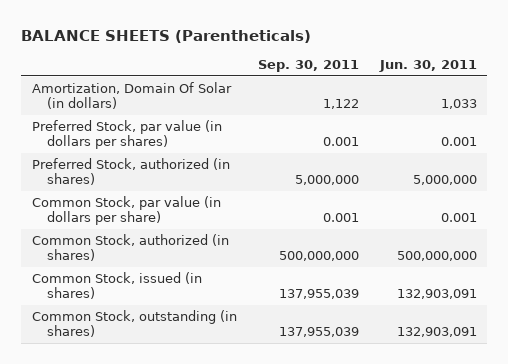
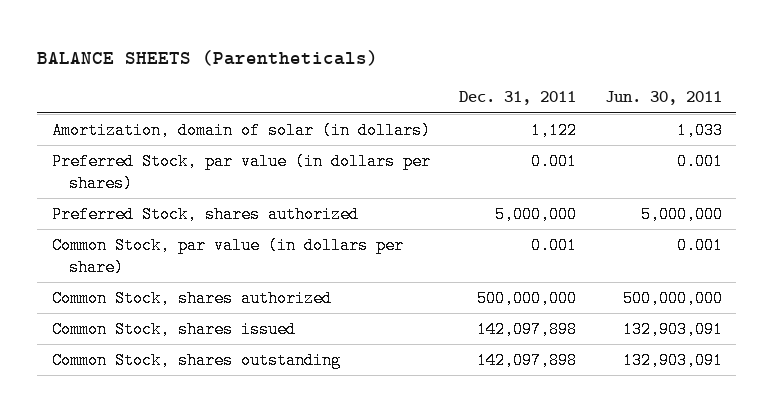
[257,59,359,72] Sep. 30, 2011 -> none
none -> [458,91,576,106] Dec. 31, 2011
[31,81,232,110] Amortization, Domain Of Solar (in dollars) -> [51,122,431,140] Amortization, domain of solar (in dollars)
[31,157,230,186] Preferred Stock, authorized (in shares) -> [51,206,359,224] Preferred Stock, shares authorized
[31,233,229,262] Common Stock, authorized (in shares) -> [51,290,332,308] Common Stock, shares authorized
[31,271,202,300] Common Stock, issued (in shares) -> [51,321,296,339] Common Stock, shares issued
[31,309,237,338] Common Stock, outstanding (in shares) -> [51,352,341,370] Common Stock, shares outstanding

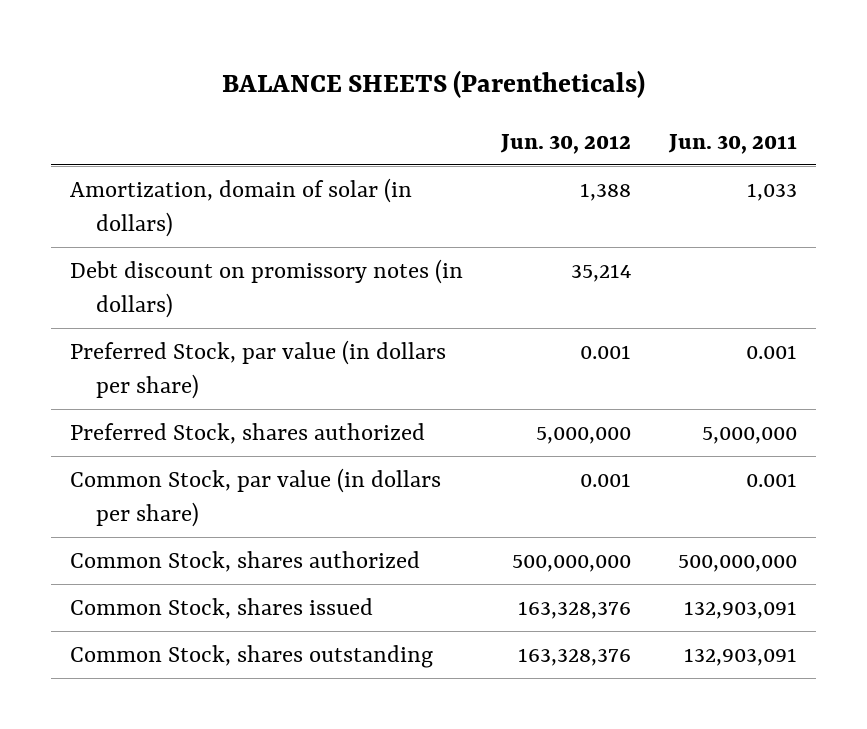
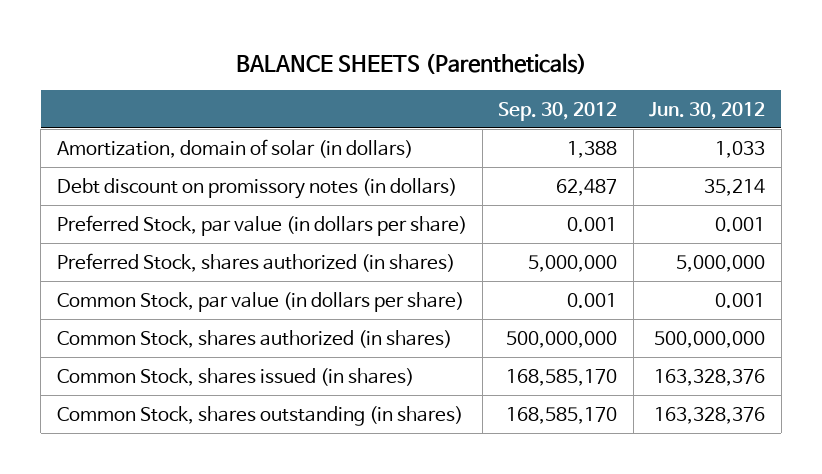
[667,133,797,154] Jun. 30, 2011 -> none
none -> [498,101,618,121] Sep. 30, 2012
[580,182,632,201] 1,388 -> [715,140,766,158] 1,033
[70,422,426,444] Preferred Stock, shares authorized -> [56,252,455,272] Preferred Stock, shares authorized (in shares)
[70,550,421,572] Common Stock, shares authorized -> [56,329,452,348] Common Stock, shares authorized (in shares)
[70,597,374,619] Common Stock, shares issued -> [56,367,414,386] Common Stock, shares issued (in shares)
[70,644,434,668] Common Stock, shares outstanding -> [56,405,463,426] Common Stock, shares outstanding (in shares)

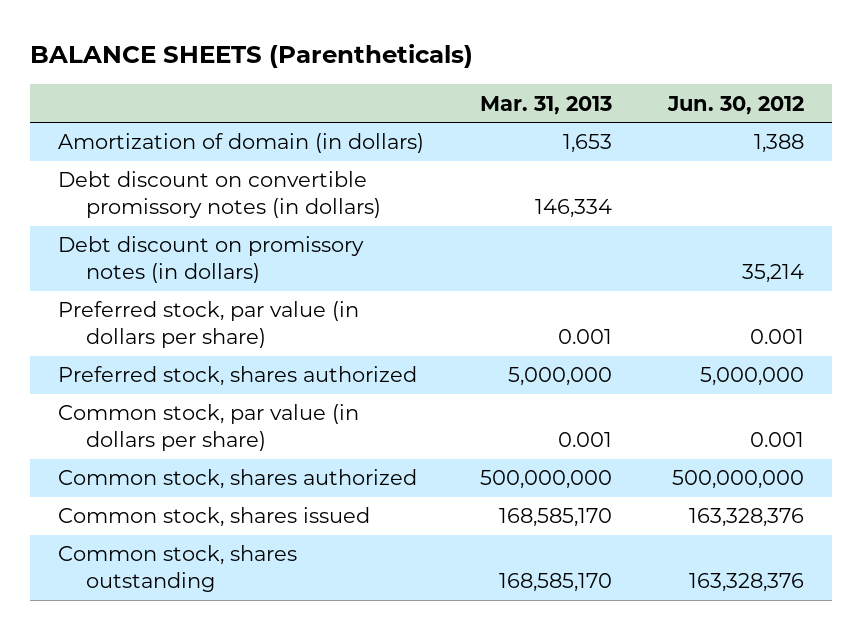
[498,101,618,121] Sep. 30, 2012 -> none
none -> [480,95,613,115] Mar. 31, 2013
[56,138,413,158] Amortization, domain of solar (in dollars) -> [58,133,425,154] Amortization of domain (in dollars)
[715,140,766,158] 1,033 -> [753,134,804,154] 1,388
none -> [58,171,382,219] Debt discount on convertible promissory notes (in dollars)
[56,214,467,236] Preferred Stock, par value (in dollars per share) -> [58,301,360,349] Preferred stock, par value (in dollars per share)
[56,252,455,272] Preferred Stock, shares authorized (in shares) -> [58,366,418,387] Preferred stock, shares authorized
[56,291,464,312] Common Stock, par value (in dollars per share) -> [58,404,360,452] Common stock, par value (in dollars per share)
[56,329,452,348] Common Stock, shares authorized (in shares) -> [58,469,418,490] Common stock, shares authorized
[56,367,414,386] Common Stock, shares issued (in shares) -> [58,507,371,528] Common stock, shares issued
[56,405,463,426] Common Stock, shares outstanding (in shares) -> [58,545,298,593] Common stock, shares outstanding

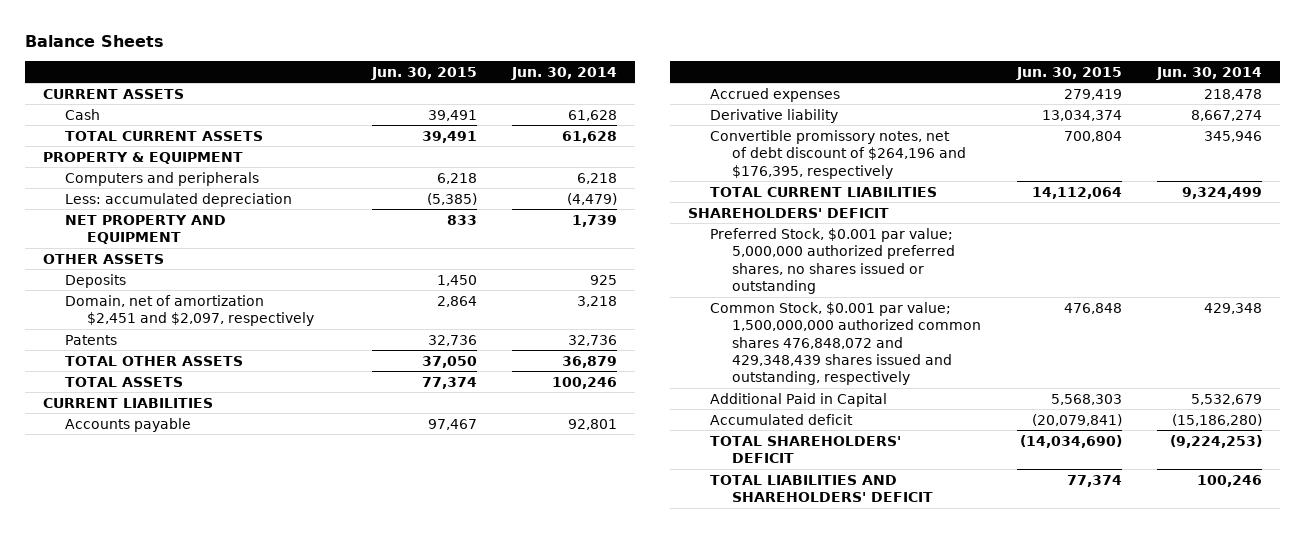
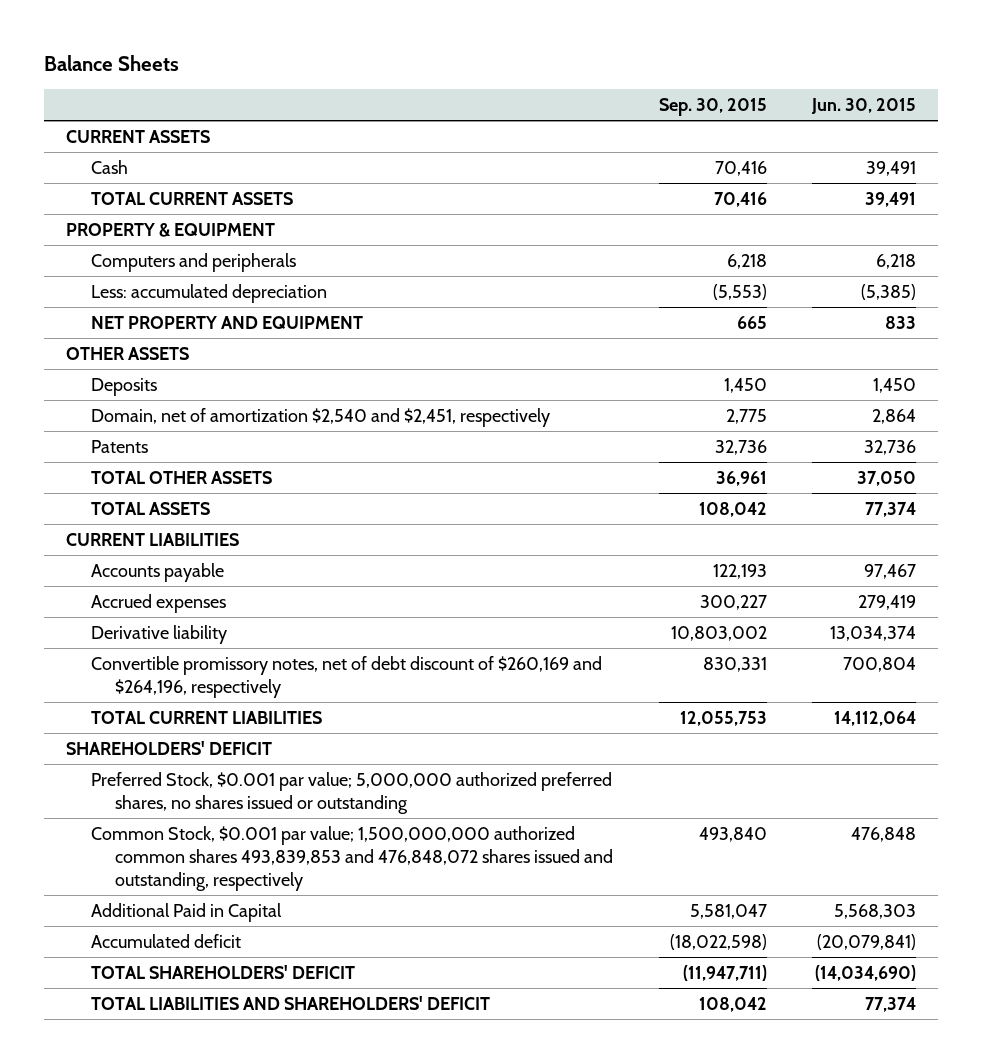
[511,66,618,80] Jun. 30, 2014 -> none
none -> [658,97,767,116] Sep. 30, 2015
[64,294,314,327] Domain, net of amortization $2,451 and $2,097, respectively -> [90,407,550,427] Domain, net of amortization $2,540 and $2,451, respectively
[710,129,966,179] Convertible promissory notes, net of debt discount of $264,196 and $176,395, respectively -> [90,655,602,698] Convertible promissory notes, net of debt discount of $260,169 and $264,196, respectively
[710,301,981,386] Common Stock, $0.001 par value; 1,500,000,000 authorized common shares 476,848,072 and 429,348,439 shares issued and outstanding, respectively -> [90,825,614,891] Common Stock, $0.001 par value; 1,500,000,000 authorized common shares 493,839,853 and 476,848,072 shares issued and outstanding, respectively

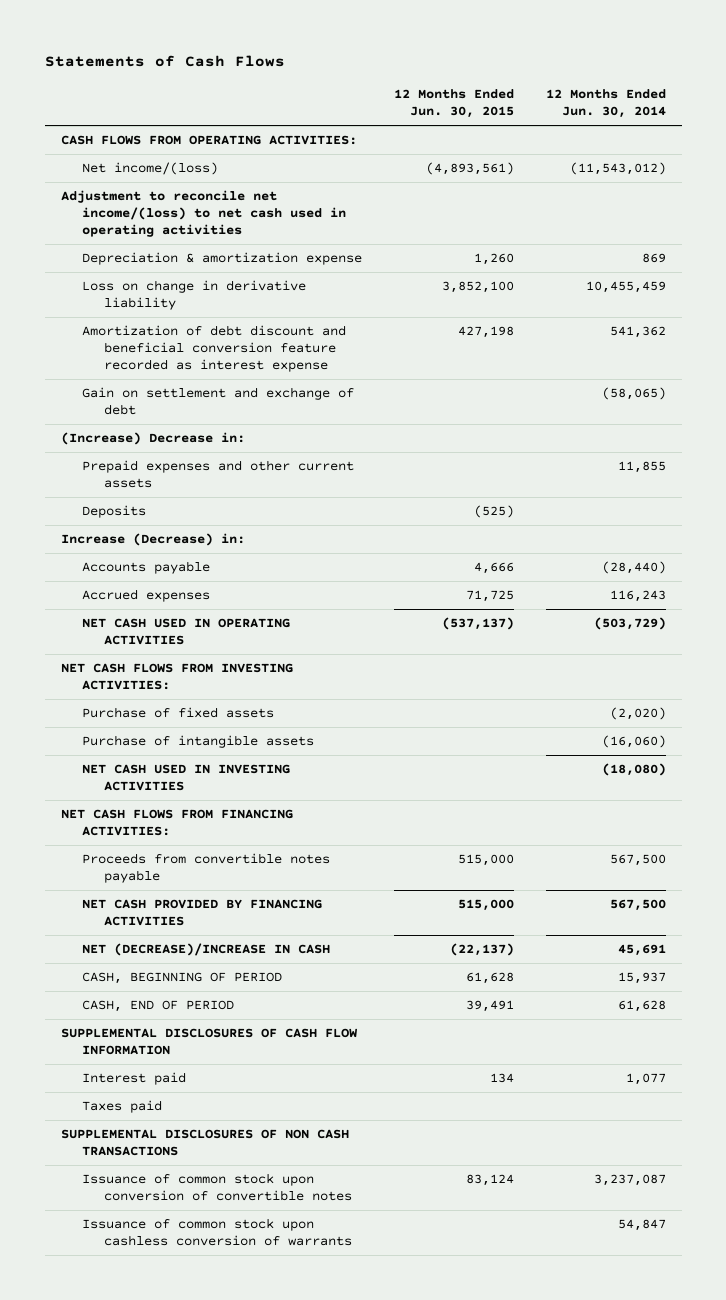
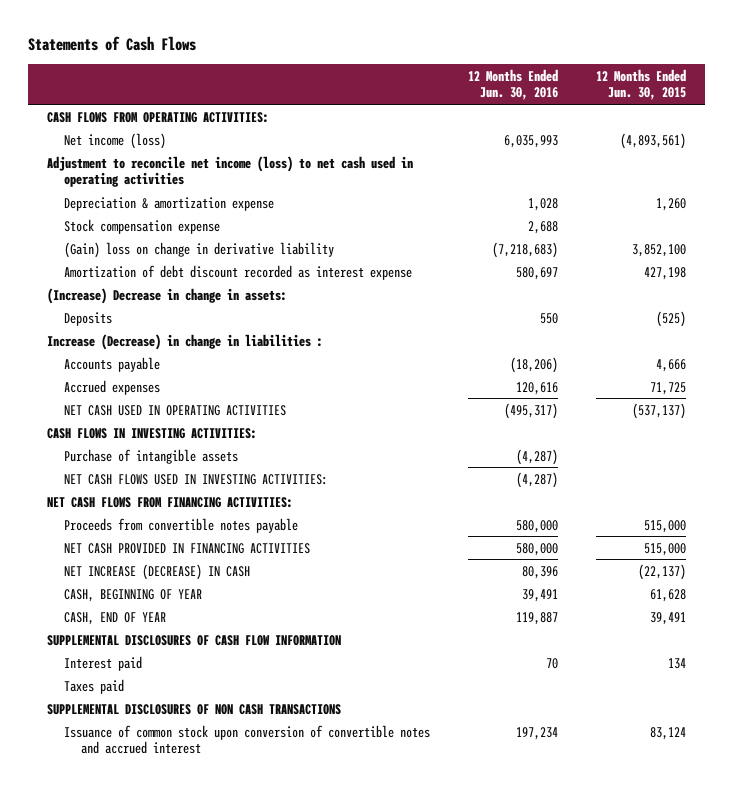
[545,89,666,119] 12 Months Ended Jun. 30, 2014 -> none
none -> [468,68,559,101] 12 Months Ended Jun. 30, 2016
[82,162,219,176] Net income/(loss) -> [64,132,167,149] Net income (loss)
[60,190,347,238] Adjustment to reconcile net income/(loss) to net cash used in operating activities -> [46,155,413,188] Adjustment to reconcile net income (loss) to net cash used in operating activities
[82,387,355,416] Gain on settlement and exchange of debt -> none
[82,460,355,489] Prepaid expenses and other current assets -> none
none -> [64,218,221,234] Stock compensation expense
[82,280,307,311] Loss on change in derivative liability -> [64,241,335,258] (Gain) loss on change in derivative liability
[82,325,347,373] Amortization of debt discount and beneficial conversion feature recorded as interest expense -> [64,264,413,280] Amortization of debt discount recorded as interest expense
[60,432,245,446] (Increase) Decrease in: -> [46,287,287,304] (Increase) Decrease in change in assets:
[60,533,245,547] Increase (Decrease) in: -> [46,333,323,350] Increase (Decrease) in change in liabilities :
[82,707,275,719] Purchase of fixed assets -> none
[60,663,293,691] NET CASH FLOWS FROM INVESTING ACTIVITIES: -> [46,427,257,439] CASH FLOWS IN INVESTING ACTIVITIES:
[82,764,291,792] NET CASH USED IN INVESTING ACTIVITIES -> [64,473,329,485] NET CASH FLOWS USED IN INVESTING ACTIVITIES:
[82,899,323,927] NET CASH PROVIDED BY FINANCING ACTIVITIES -> [64,542,311,554] NET CASH PROVIDED IN FINANCING ACTIVITIES
[82,943,331,957] NET (DECREASE)/INCREASE IN CASH -> [64,563,251,580] NET INCREASE (DECREASE) IN CASH
[82,972,283,985] CASH, BEGINNING OF PERIOD -> [64,588,203,602] CASH, BEGINNING OF YEAR
[82,1000,235,1013] CASH, END OF PERIOD -> [64,611,167,625] CASH, END OF YEAR
[82,1218,353,1247] Issuance of common stock upon cashless conversion of warrants -> none
[82,1173,353,1202] Issuance of common stock upon conversion of convertible notes -> [64,724,431,755] Issuance of common stock upon conversion of convertible notes and accrued interest

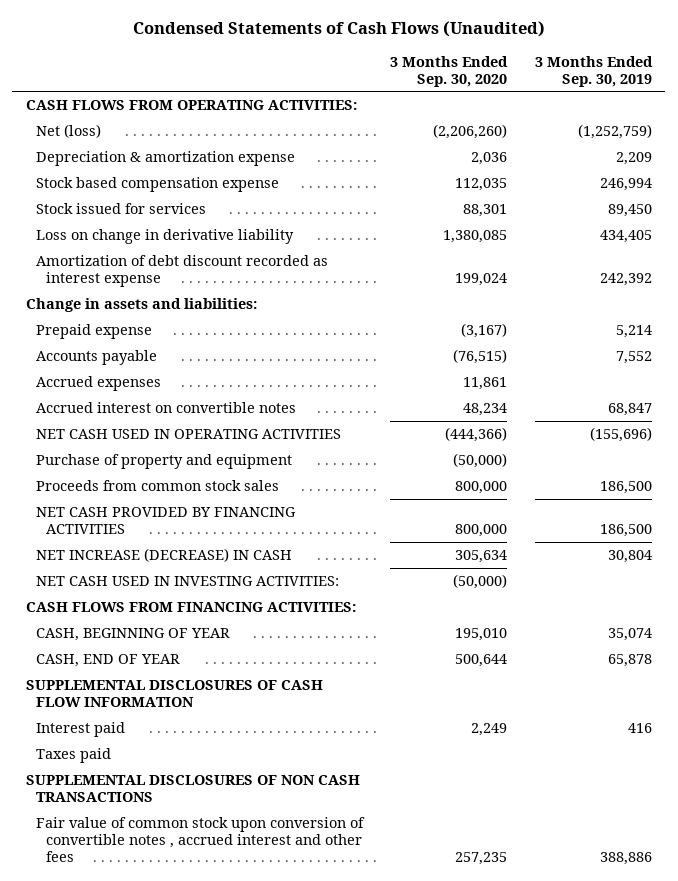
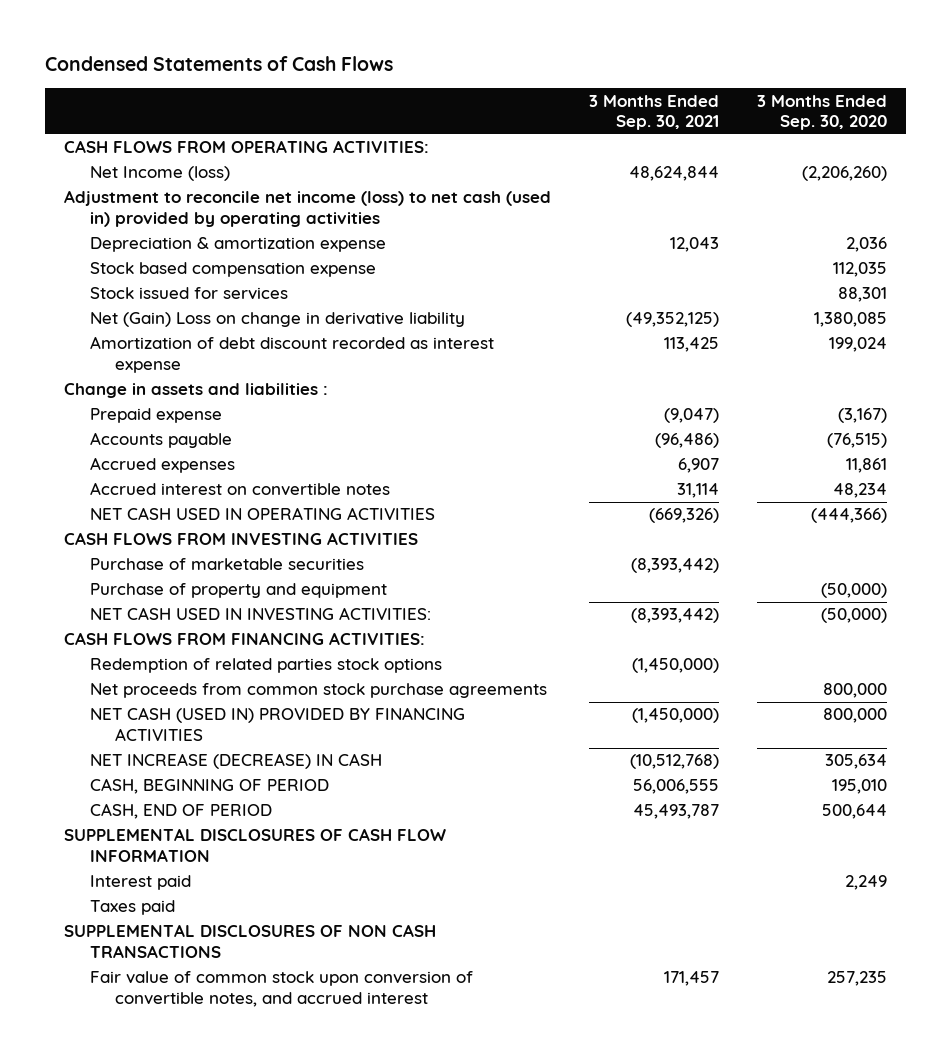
[132,21,545,38] Condensed Statements of Cash Flows (Unaudited) -> [45,56,394,72] Condensed Statements of Cash Flows
[534,55,653,87] 3 Months Ended Sep. 30, 2019 -> none
none -> [589,94,720,131] 3 Months Ended Sep. 30, 2021
[36,124,102,139] Net (loss) -> [89,166,230,182] Net Income (loss)
none -> [64,190,552,228] Adjustment to reconcile net income (loss) to net cash (used in) provided by operating activities
[36,229,295,245] Loss on change in derivative liability -> [89,312,465,328] Net (Gain) Loss on change in derivative liability
[26,298,258,313] Change in assets and liabilities: -> [64,383,329,399] Change in assets and liabilities :
none -> [64,532,419,546] CASH FLOWS FROM INVESTING ACTIVITIES
none -> [89,558,364,571] Purchase of marketable securities
[36,480,280,492] Proceeds from common stock sales -> none
[36,507,297,534] NET CASH PROVIDED BY FINANCING ACTIVITIES -> none
none -> [89,658,442,674] Redemption of related parties stock options
none -> [89,683,547,699] Net proceeds from common stock purchase agreements
none -> [89,707,465,742] NET CASH (USED IN) PROVIDED BY FINANCING ACTIVITIES
[36,548,293,563] NET INCREASE (DECREASE) IN CASH -> [89,753,382,770] NET INCREASE (DECREASE) IN CASH
[36,628,231,642] CASH, BEGINNING OF YEAR -> [89,778,329,795] CASH, BEGINNING OF PERIOD
[36,654,181,668] CASH, END OF YEAR -> [89,803,272,820] CASH, END OF PERIOD
[36,817,366,862] Fair value of common stock upon conversion of convertible notes , accrued interest and other fees -> [89,971,473,1008] Fair value of common stock upon conversion of convertible notes, and accrued interest

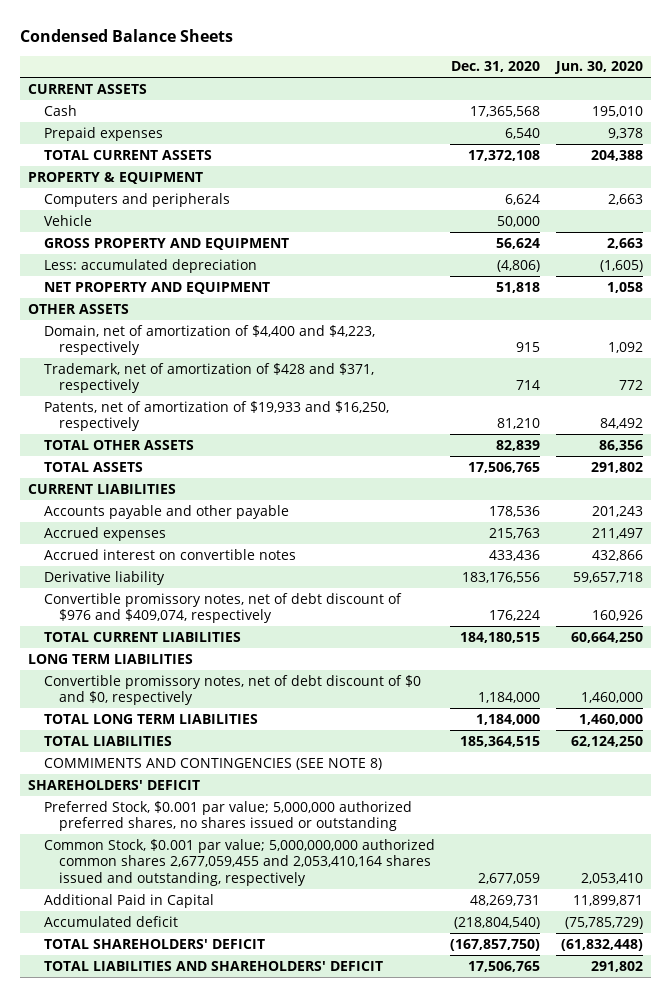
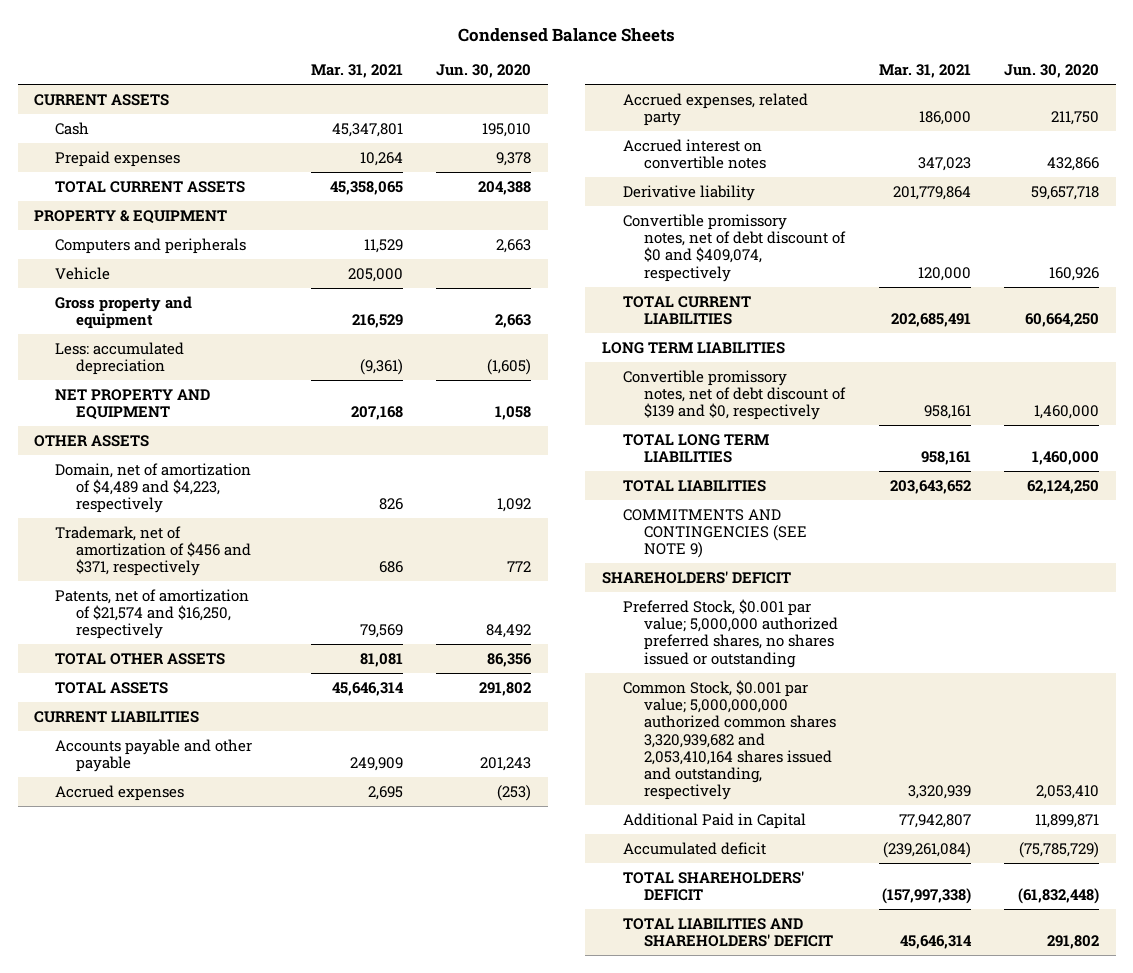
[451,61,541,73] Dec. 31, 2020 -> none
none -> [310,64,403,79] Mar. 31, 2021
[43,237,289,250] GROSS PROPERTY AND EQUIPMENT -> [55,295,193,330] Gross property and equipment
[43,324,375,356] Domain, net of amortization of $4,400 and $4,223, respectively -> [55,462,252,514] Domain, net of amortization of $4,489 and $4,223, respectively
[43,362,374,394] Trademark, net of amortization of $428 and $371, respectively -> [55,525,252,577] Trademark, net of amortization of $456 and $371, respectively
[43,400,389,432] Patents, net of amortization of $19,933 and $16,250, respectively -> [55,588,250,640] Patents, net of amortization of $21,574 and $16,250, respectively
[592,527,644,539] 211,497 -> [497,784,532,801] (253)
none -> [623,92,809,127] Accrued expenses, related party
[43,592,402,624] Convertible promissory notes, net of debt discount of $976 and $409,074, respectively -> [623,213,847,282] Convertible promissory notes, net of debt discount of $0 and $409,074, respectively
[43,674,421,706] Convertible promissory notes, net of debt discount of $0 and $0, respectively -> [623,369,847,421] Convertible promissory notes, net of debt discount of $139 and $0, respectively
[43,757,382,770] COMMIMENTS AND CONTINGENCIES (SEE NOTE 8) -> [623,508,808,559] COMMITMENTS AND CONTINGENCIES (SEE NOTE 9)
[43,838,435,886] Common Stock, $0.001 par value; 5,000,000,000 authorized common shares 2,677,059,455 and 2,053,410,164 shares issued and outstanding, respectively -> [623,679,837,801] Common Stock, $0.001 par value; 5,000,000,000 authorized common shares 3,320,939,682 and 2,053,410,164 shares issued and outstanding, respectively

